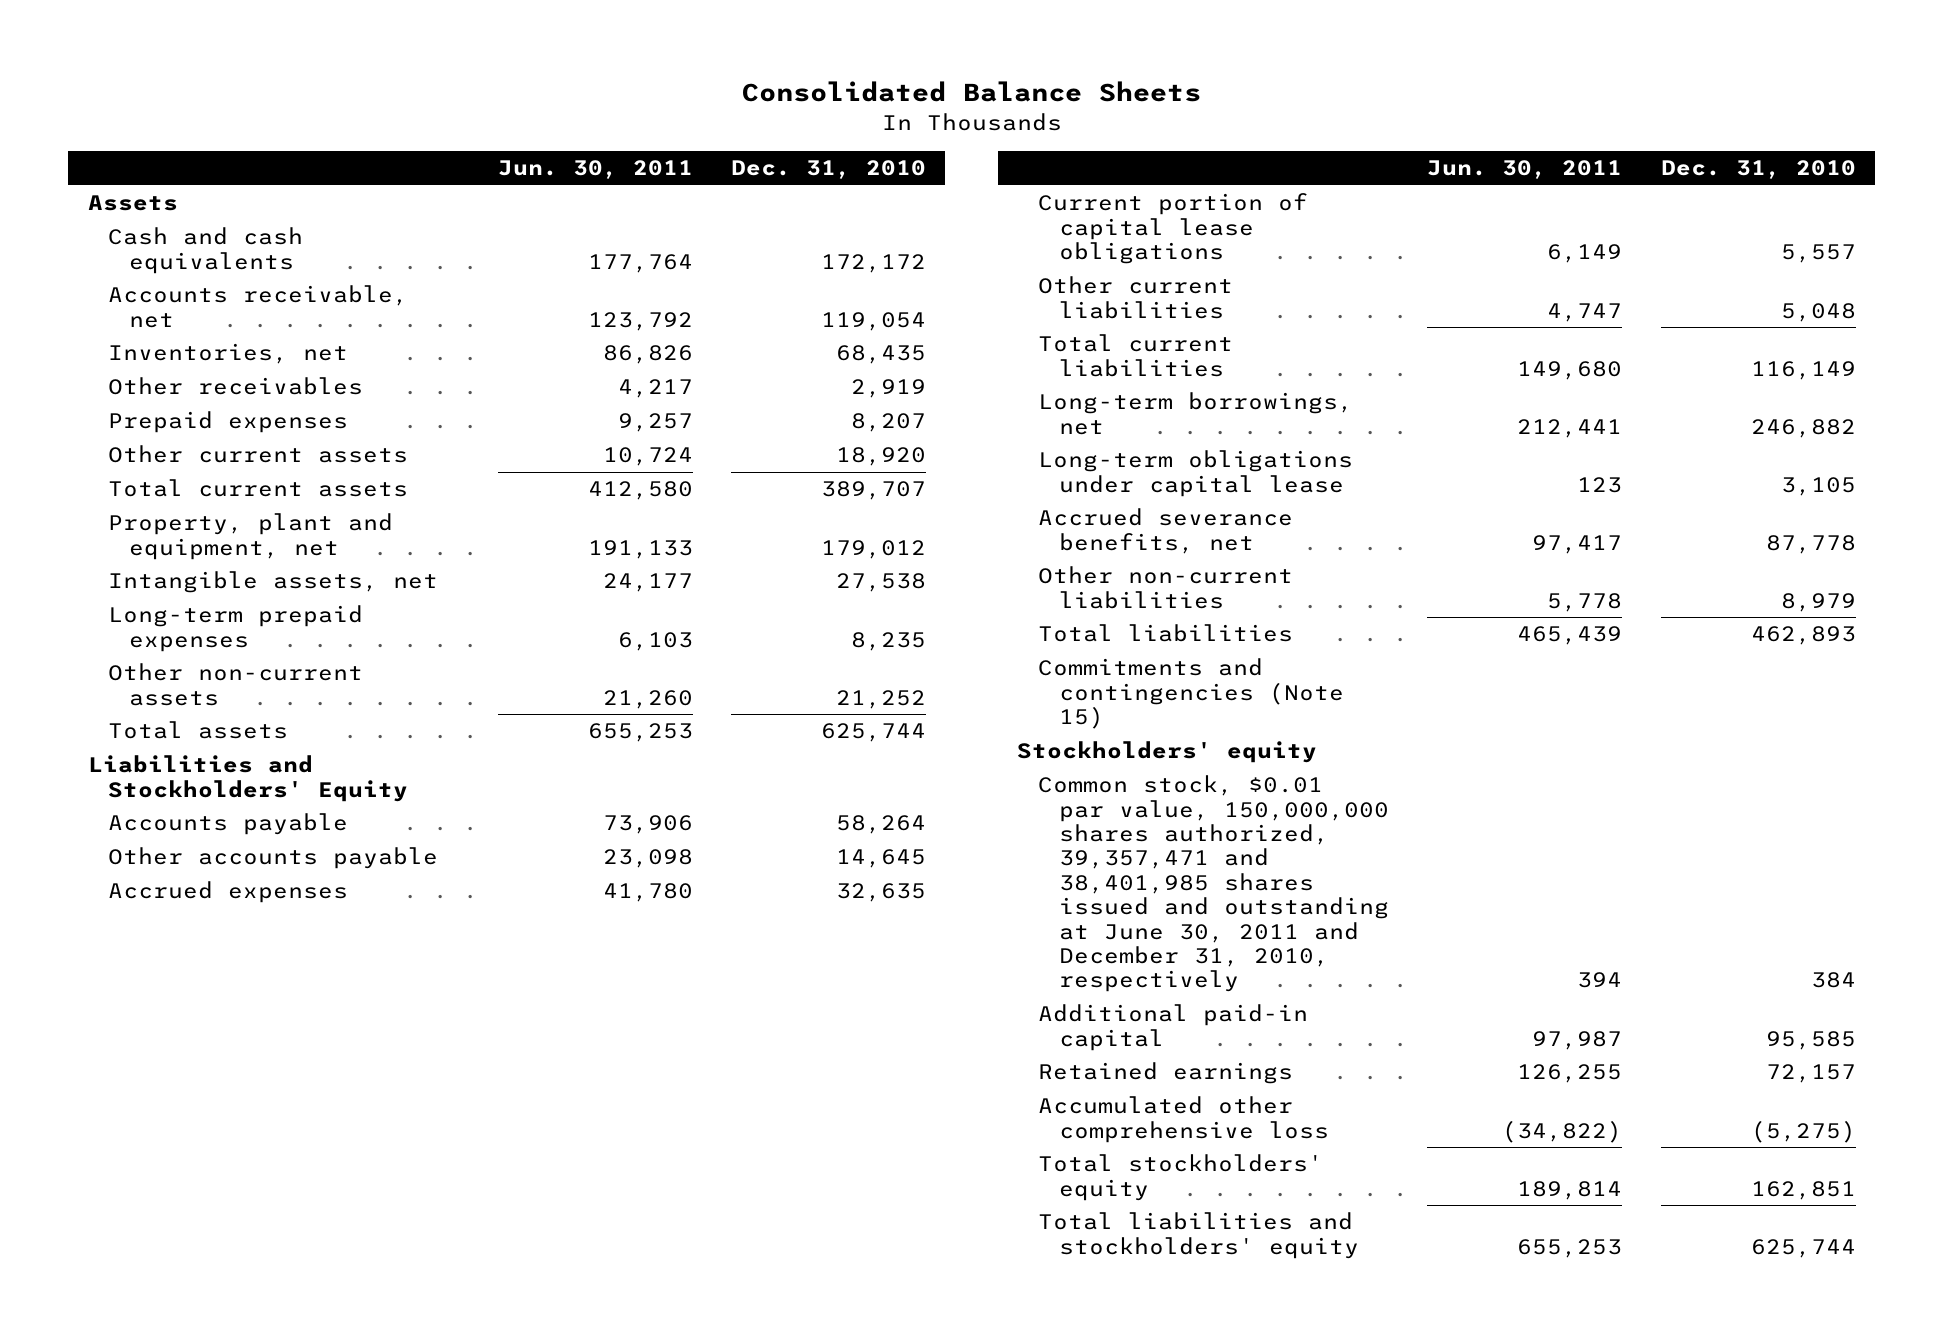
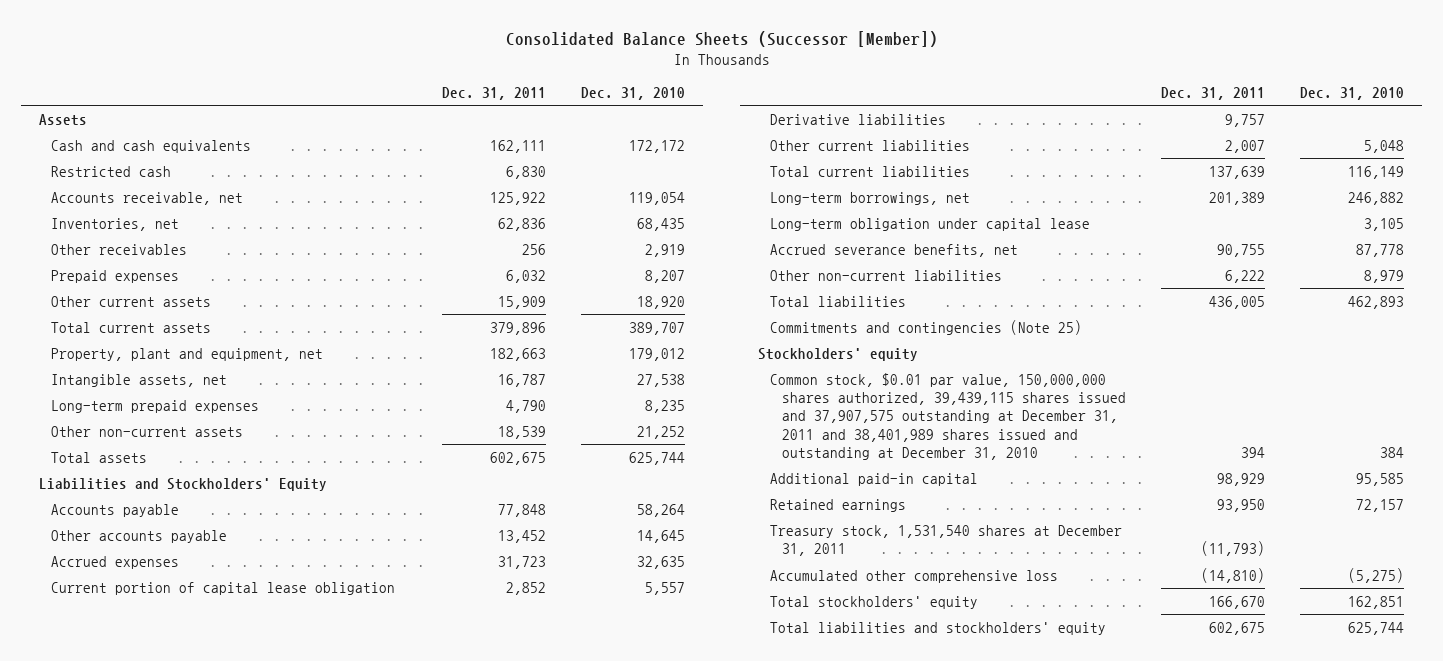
[741,81,1201,103] Consolidated Balance Sheets -> [505,31,938,48] Consolidated Balance Sheets (Successor [Member])
[497,160,693,180] Jun. 30, 2011 -> none
none -> [442,86,547,100] Dec. 31, 2011
none -> [51,165,172,177] Restricted cash
[1037,193,1308,265] Current portion of capital lease obligations -> [51,581,396,595] Current portion of capital lease obligation
none -> [769,113,946,125] Derivative liabilities
[1037,450,1353,497] Long-term obligations under capital lease -> [769,217,1090,231] Long-term obligation under capital lease
[1037,658,1344,730] Commitments and contingencies (Note 15) -> [769,319,1082,335] Commitments and contingencies (Note 25)
[1037,775,1389,993] Common stock, $0.01 par value, 150,000,000 shares authorized, 39,357,471 and 38,401,985 shares issued and outstanding at June 30, 2011 and December 31, 2010, respectively -> [769,372,1127,460] Common stock, $0.01 par value, 150,000,000 shares authorized, 39,439,115 shares issued and 37,907,575 outstanding at December 31, 2011 and 38,401,989 shares issued and outstanding at December 31, 2010
none -> [769,524,1122,557] Treasury stock, 1,531,540 shares at December 31, 2011

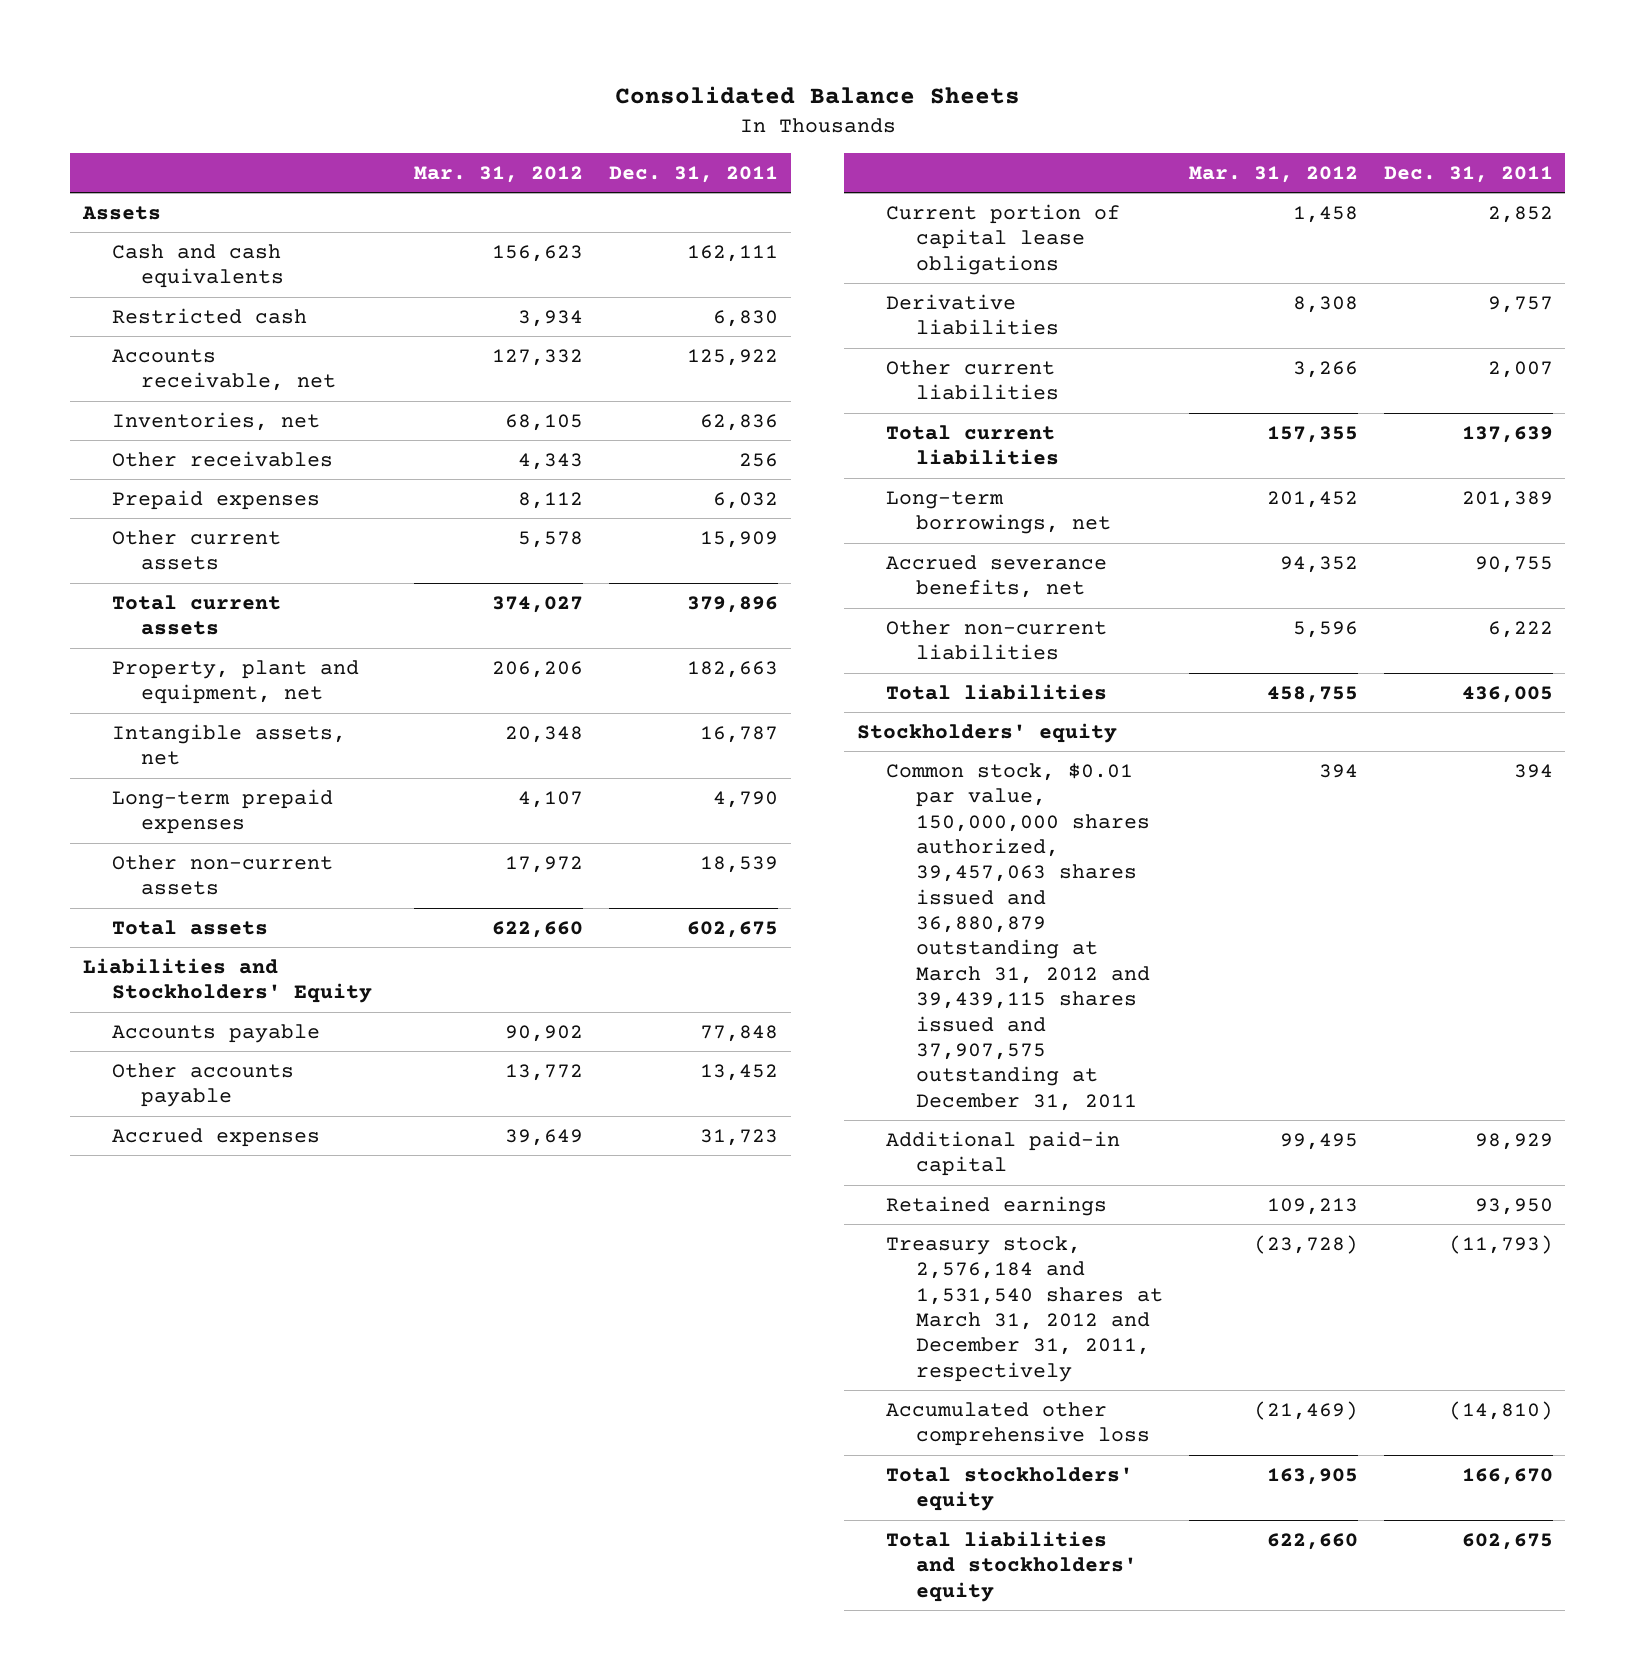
[505,31,938,48] Consolidated Balance Sheets (Successor [Member]) -> [614,85,1020,104] Consolidated Balance Sheets
[581,86,686,100] Dec. 31, 2010 -> none
none -> [414,165,584,183] Mar. 31, 2012
[51,581,396,595] Current portion of capital lease obligation -> [886,203,1121,275] Current portion of capital lease obligations
[769,217,1090,231] Long-term obligation under capital lease -> none
[769,319,1082,335] Commitments and contingencies (Note 25) -> none
[769,372,1127,460] Common stock, $0.01 par value, 150,000,000 shares authorized, 39,439,115 shares issued and 37,907,575 outstanding at December 31, 2011 and 38,401,989 shares issued and outstanding at December 31, 2010 -> [886,762,1150,1111] Common stock, $0.01 par value, 150,000,000 shares authorized, 39,457,063 shares issued and 36,880,879 outstanding at March 31, 2012 and 39,439,115 shares issued and 37,907,575 outstanding at December 31, 2011
[769,524,1122,557] Treasury stock, 1,531,540 shares at December 31, 2011 -> [886,1235,1163,1382] Treasury stock, 2,576,184 and 1,531,540 shares at March 31, 2012 and December 31, 2011, respectively

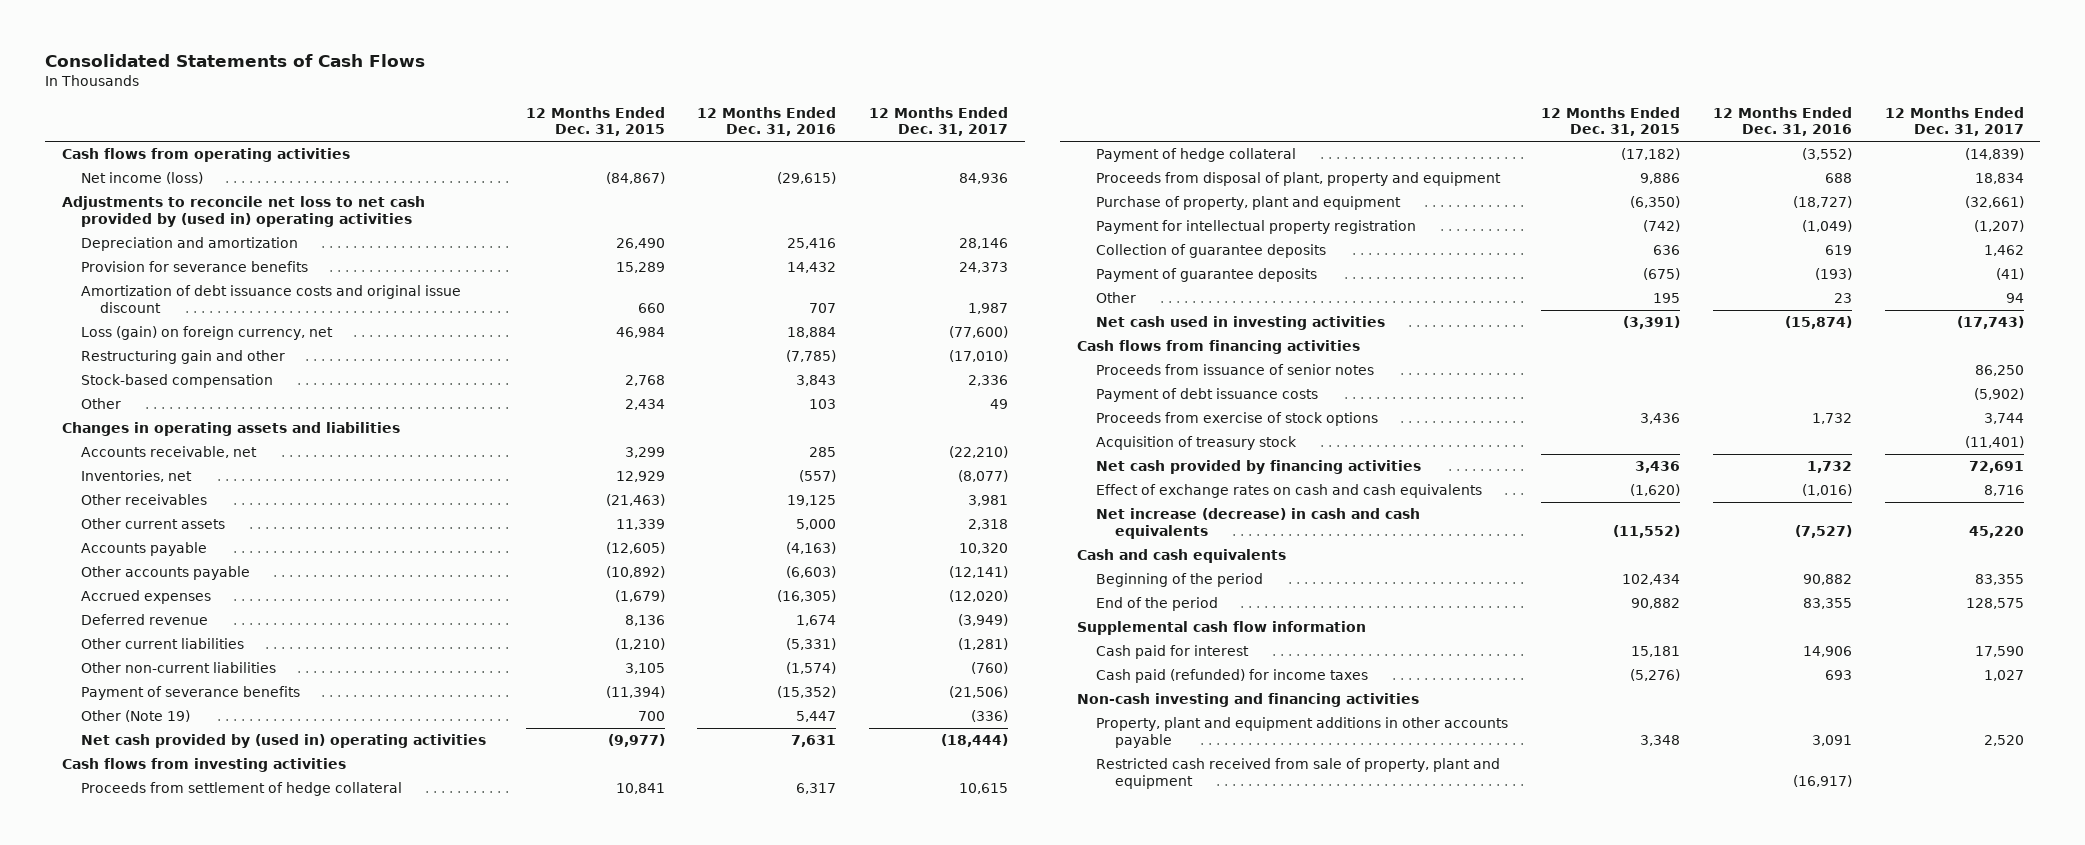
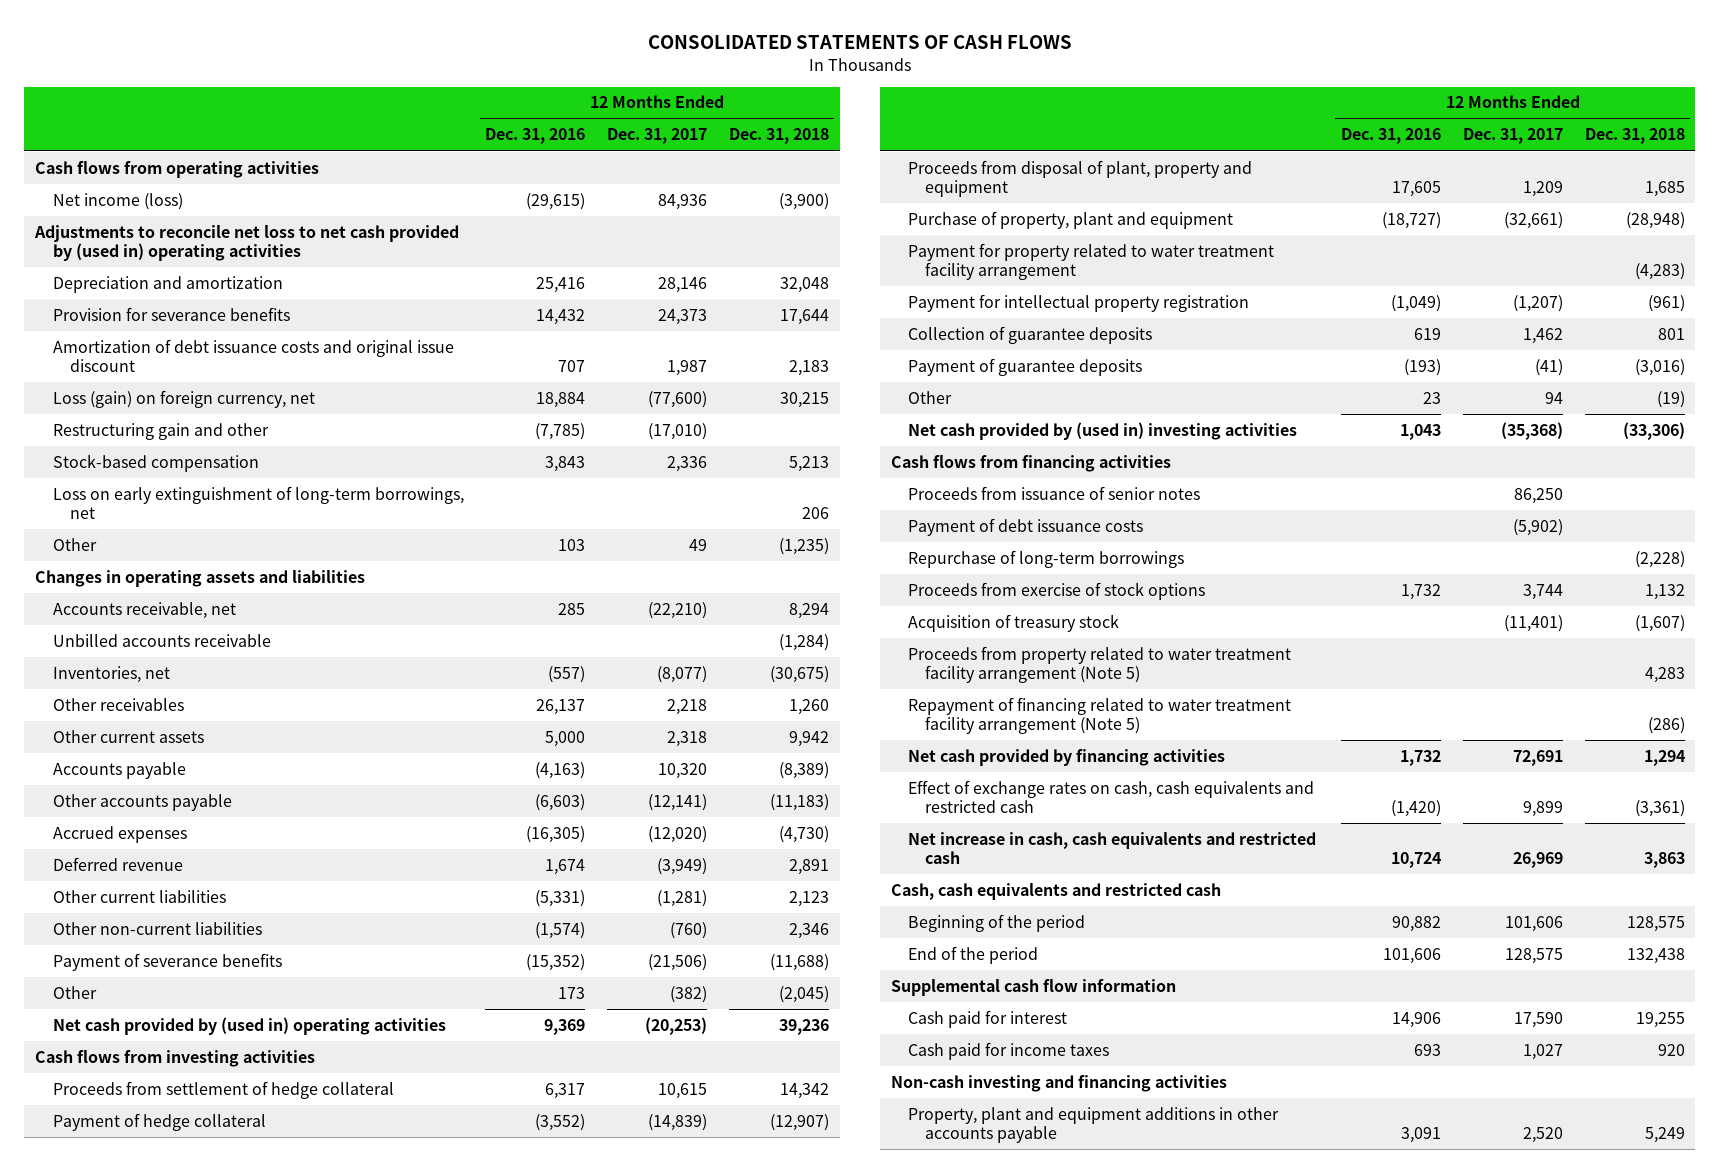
[45,54,426,68] Consolidated Statements of Cash Flows -> [647,35,1072,50] CONSOLIDATED STATEMENTS OF CASH FLOWS
[525,106,665,137] 12 Months Ended Dec. 31, 2015 -> none
none -> [728,128,829,145] Dec. 31, 2018
none -> [52,485,464,520] Loss on early extinguishment of long-term borrowings, net
none -> [52,633,271,647] Unbilled accounts receivable
[787,495,837,507] 19,125 -> [536,698,586,715] 26,137
[968,495,1009,507] 3,981 -> [667,698,708,715] 2,218
[80,710,190,723] Other (Note 19) -> [52,985,97,999] Other
[796,711,837,723] 5,447 -> [558,986,586,999] 173
[971,710,1009,723] (336) -> [670,985,708,1003] (382)
[791,735,837,748] 7,631 -> [544,1018,586,1035] 9,369
[941,734,1009,748] (18,444) -> [645,1016,708,1035] (20,253)
[1824,173,1852,184] 688 -> [1391,181,1441,198] 17,605
[1974,173,2024,185] 18,834 -> [1522,181,1563,198] 1,209
none -> [908,242,1275,281] Payment for property related to water treatment facility arrangement
[1095,316,1385,331] Net cash used in investing activities -> [908,421,1298,440] Net cash provided by (used in) investing activities
[1784,316,1852,330] (15,874) -> [1399,423,1441,440] 1,043
[1956,316,2024,330] (17,743) -> [1500,421,1563,440] (35,368)
none -> [908,549,1185,568] Repurchase of long-term borrowings
none -> [908,645,1292,684] Proceeds from property related to water treatment facility arrangement (Note 5)
none -> [908,696,1292,735] Repayment of financing related to water treatment facility arrangement (Note 5)
[1095,484,1482,499] Effect of exchange rates on cash and cash equivalents -> [908,779,1315,814] Effect of exchange rates on cash, cash equivalents and restricted cash
[1801,484,1852,497] (1,016) -> [1390,800,1441,818] (1,420)
[1983,485,2024,497] 8,716 -> [1522,801,1563,818] 9,899
[1095,508,1420,539] Net increase (decrease) in cash and cash equivalents -> [908,831,1317,865] Net increase in cash, cash equivalents and restricted cash
[1794,524,1852,538] (7,527) -> [1390,852,1441,869] 10,724
[1968,525,2024,538] 45,220 -> [1512,852,1563,869] 26,969
[1076,549,1286,564] Cash and cash equivalents -> [890,882,1221,900] Cash, cash equivalents and restricted cash
[1974,574,2024,586] 83,355 -> [1504,915,1563,932] 101,606
[1802,598,1852,610] 83,355 -> [1382,947,1441,964] 101,606
[1095,669,1368,684] Cash paid (refunded) for income taxes -> [908,1041,1110,1060] Cash paid for income taxes
[1095,758,1500,789] Restricted cash received from sale of property, plant and equipment -> none

